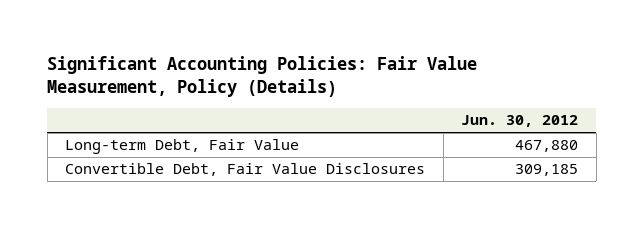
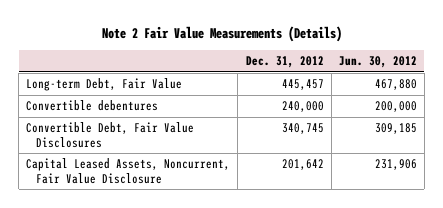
[47,56,478,98] Significant Accounting Policies: Fair Value Measurement, Policy (Details) -> [101,25,342,42] Note 2 Fair Value Measurements (Details)
none -> [245,56,324,69] Dec. 31, 2012
none -> [26,100,159,112] Convertible debentures
none -> [26,158,231,184] Capital Leased Assets, Noncurrent, Fair Value Disclosure

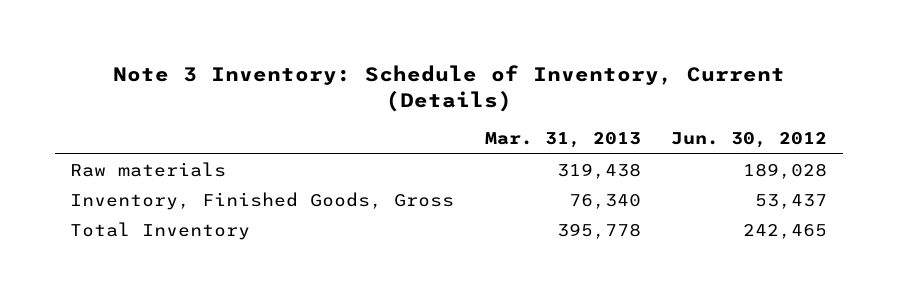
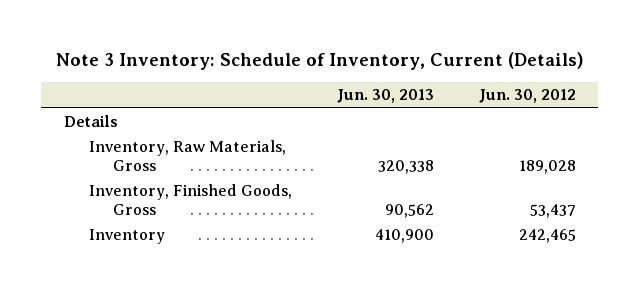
[484,132,641,149] Mar. 31, 2013 -> none
none -> [336,89,434,104] Jun. 30, 2013
none -> [64,115,119,128] Details
[69,161,226,177] Raw materials -> [88,140,286,172] Inventory, Raw Materials, Gross
[69,221,250,240] Total Inventory -> [88,229,165,245] Inventory

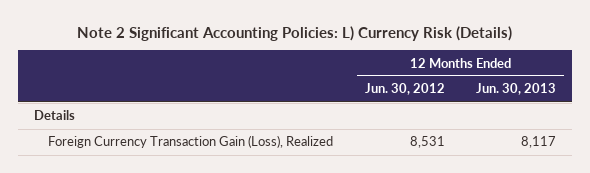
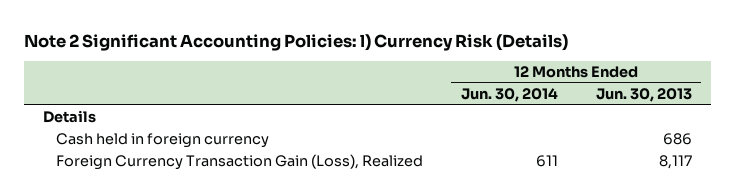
[77,25,513,41] Note 2 Significant Accounting Policies: L) Currency Risk (Details) -> [23,33,568,51] Note 2 Significant Accounting Policies: l) Currency Risk (Details)
[364,83,445,96] Jun. 30, 2012 -> none
none -> [460,87,558,102] Jun. 30, 2014
none -> [56,133,270,149] Cash held in foreign currency

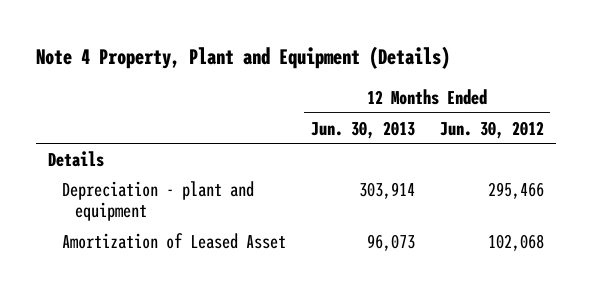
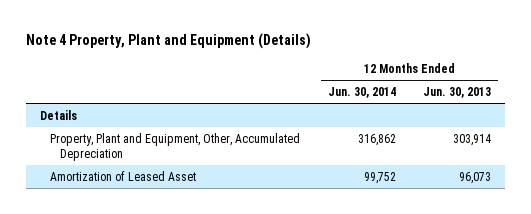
[439,120,544,139] Jun. 30, 2012 -> none
none -> [327,87,396,99] Jun. 30, 2014
[61,180,254,221] Depreciation - plant and equipment -> [49,132,300,162] Property, Plant and Equipment, Other, Accumulated Depreciation

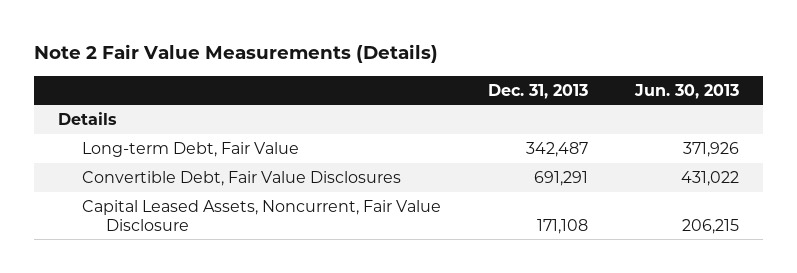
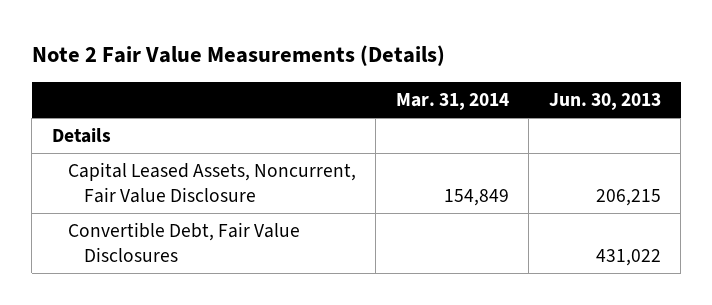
[488,83,589,99] Dec. 31, 2013 -> none
none -> [395,93,509,111] Mar. 31, 2014
[82,141,300,157] Long-term Debt, Fair Value -> none
[82,170,402,186] Convertible Debt, Fair Value Disclosures -> [67,222,300,263] Convertible Debt, Fair Value Disclosures

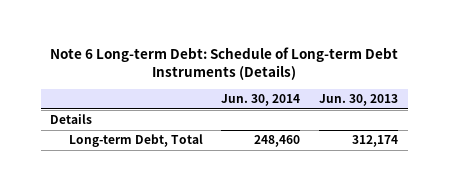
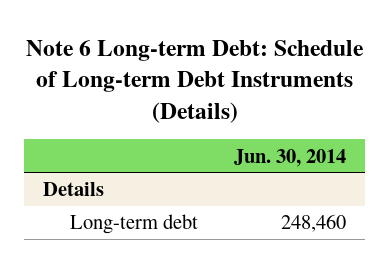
[319,94,399,107] Jun. 30, 2013 -> none
[68,134,203,148] Long-term Debt, Total -> [69,214,198,235] Long-term debt

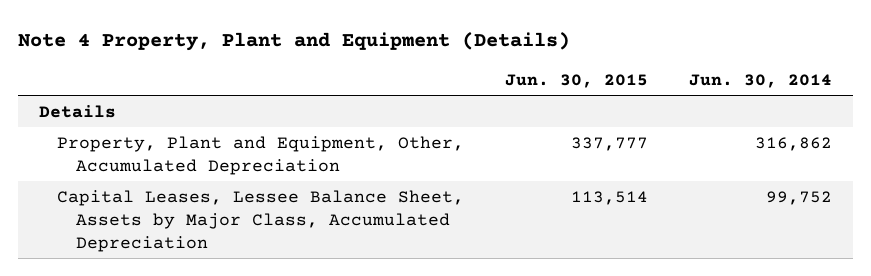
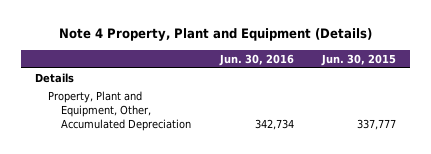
[689,73,833,88] Jun. 30, 2014 -> none
none -> [218,53,294,66] Jun. 30, 2016
[57,189,465,252] Capital Leases, Lessee Balance Sheet, Assets by Major Class, Accumulated Depreciation -> none

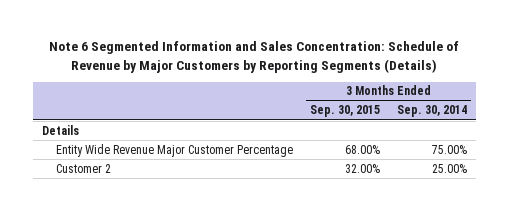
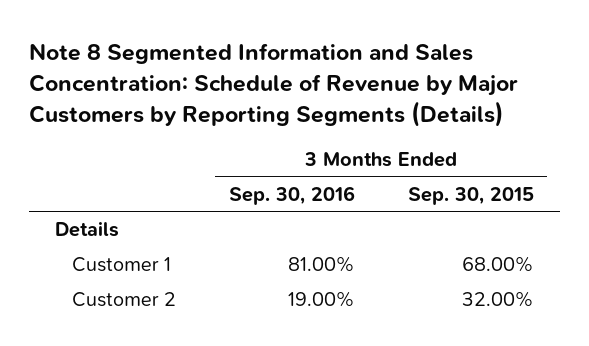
[49,41,460,73] Note 6 Segmented Information and Sales Concentration: Schedule of Revenue by Major Customers by Reporting Segments (Details) -> [29,43,519,128] Note 8 Segmented Information and Sales Concentration: Schedule of Revenue by Major Customers by Reporting Segments (Details)
[397,105,468,118] Sep. 30, 2014 -> none
none -> [228,185,355,205] Sep. 30, 2016
[55,143,293,157] Entity Wide Revenue Major Customer Percentage -> [71,257,171,273] Customer 1

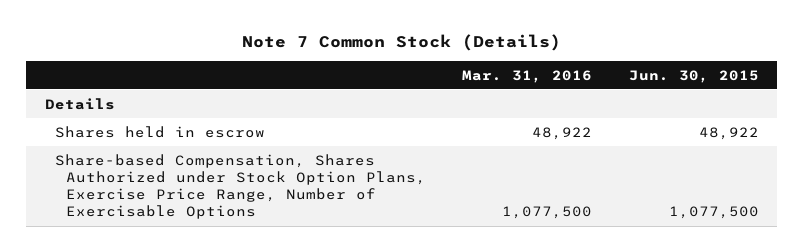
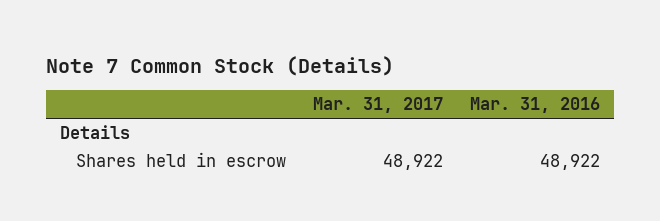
[628,69,759,83] Jun. 30, 2015 -> none
none -> [312,97,443,114] Mar. 31, 2017
[55,153,426,220] Share-based Compensation, Shares Authorized under Stock Option Plans, Exercise Price Range, Number of Exercisable Options -> none

